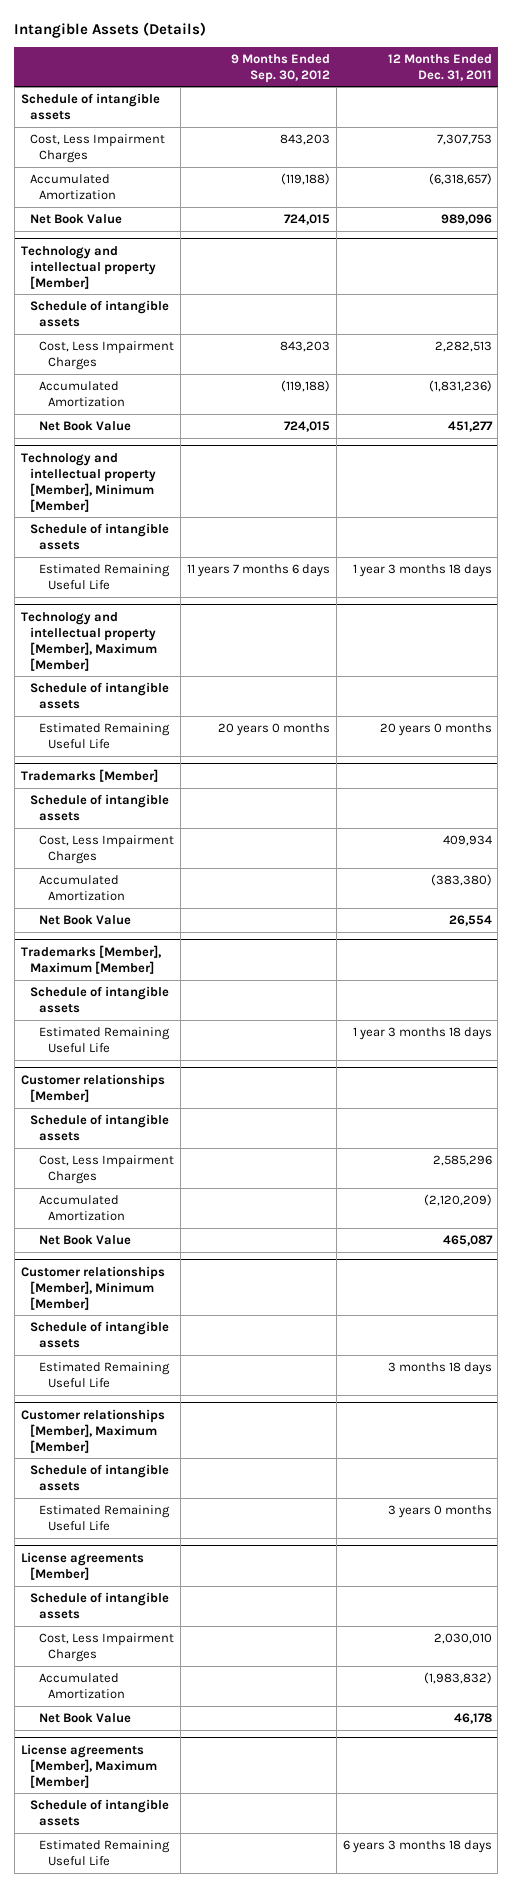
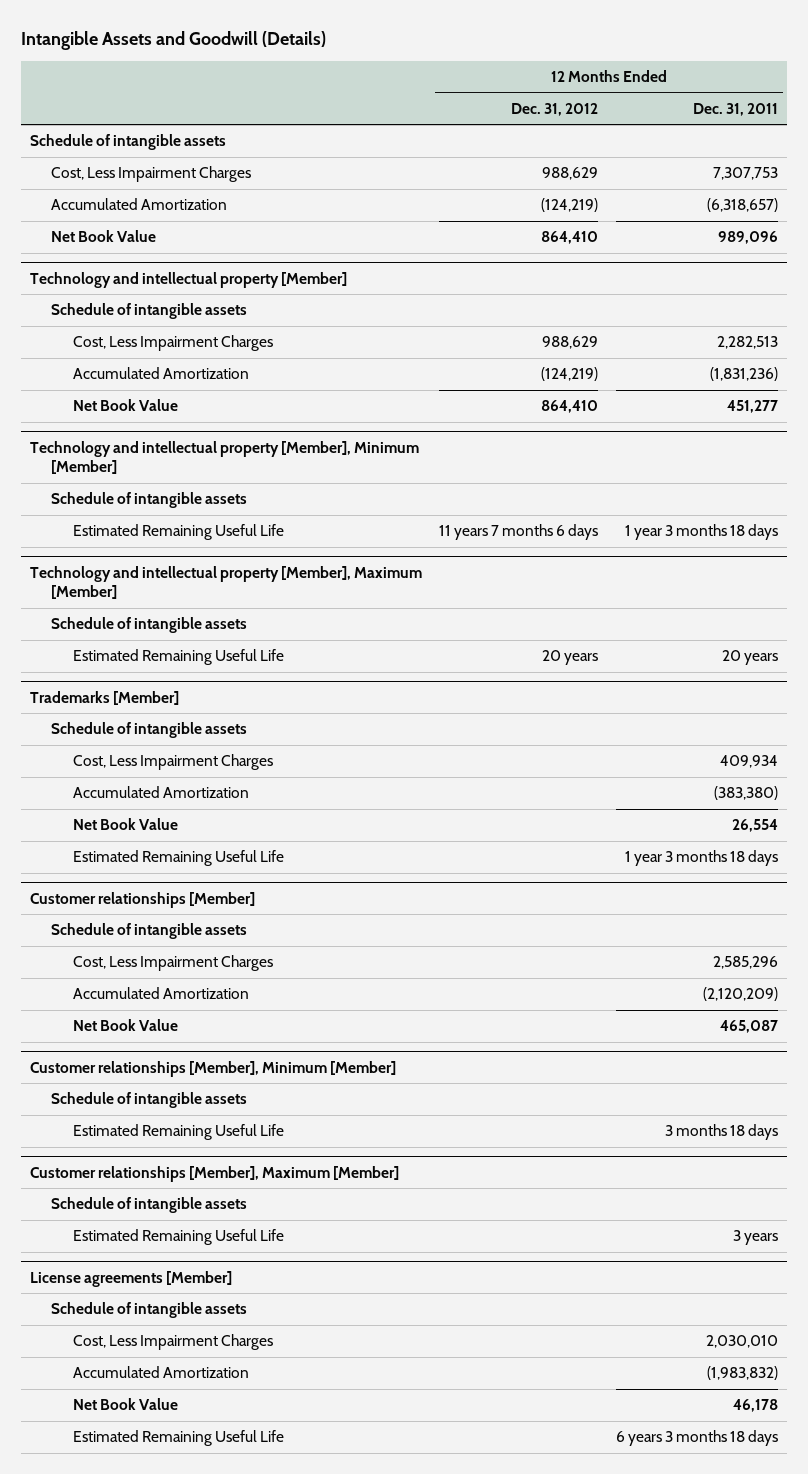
[14,22,207,39] Intangible Assets (Details) -> [20,30,326,50] Intangible Assets and Goodwill (Details)
[230,53,330,83] 9 Months Ended Sep. 30, 2012 -> none
none -> [511,102,599,116] Dec. 31, 2012
[379,722,492,736] 20 years 0 months -> [722,650,779,666] 20 years
[20,944,161,974] Trademarks [Member], Maximum [Member] -> none
[29,985,169,1013] Schedule of intangible assets -> none
[387,1504,492,1518] 3 years 0 months -> [733,1230,779,1246] 3 years
[20,1743,157,1788] License agreements [Member], Maximum [Member] -> none
[29,1798,169,1826] Schedule of intangible assets -> none

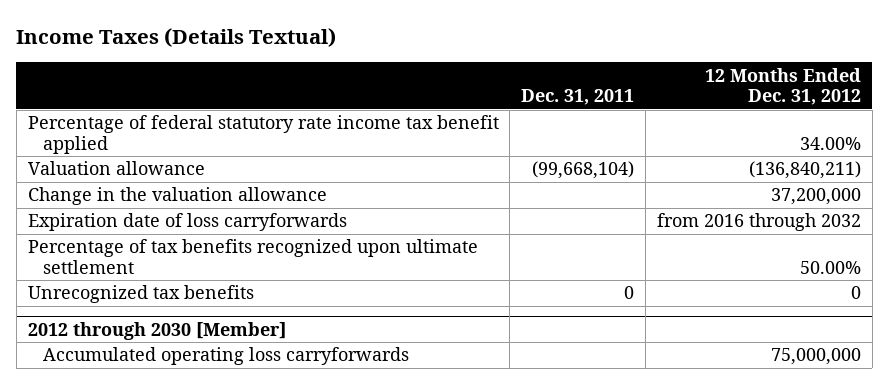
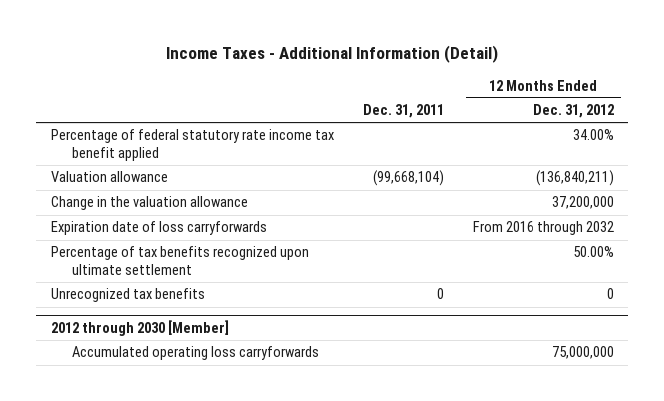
[16,28,337,48] Income Taxes (Details Textual) -> [166,44,499,63] Income Taxes - Additional Information (Detail)
[656,213,861,232] from 2016 through 2032 -> [472,221,614,236] From 2016 through 2032

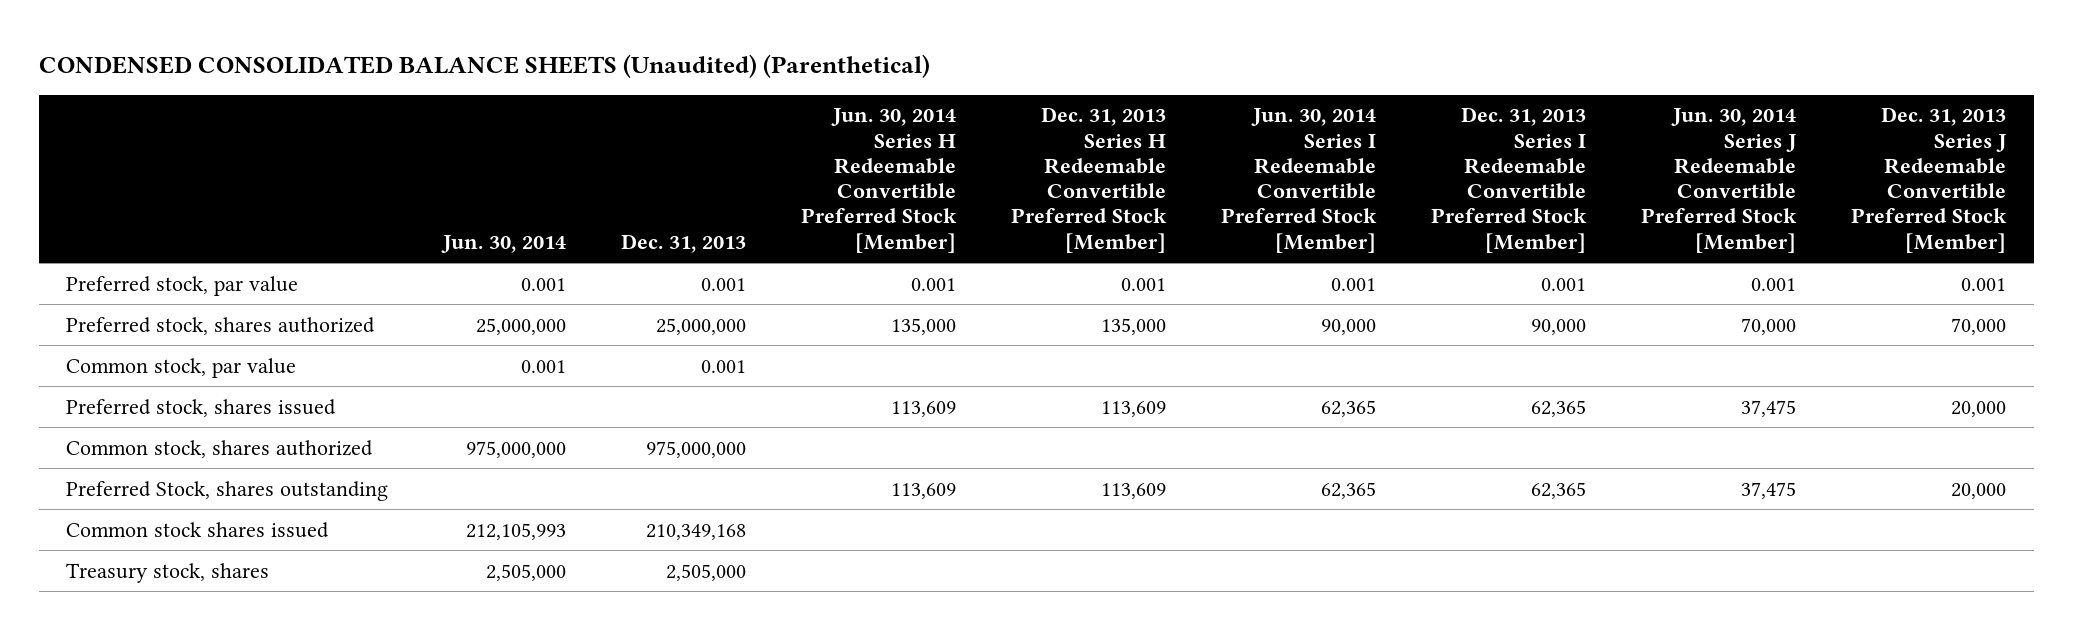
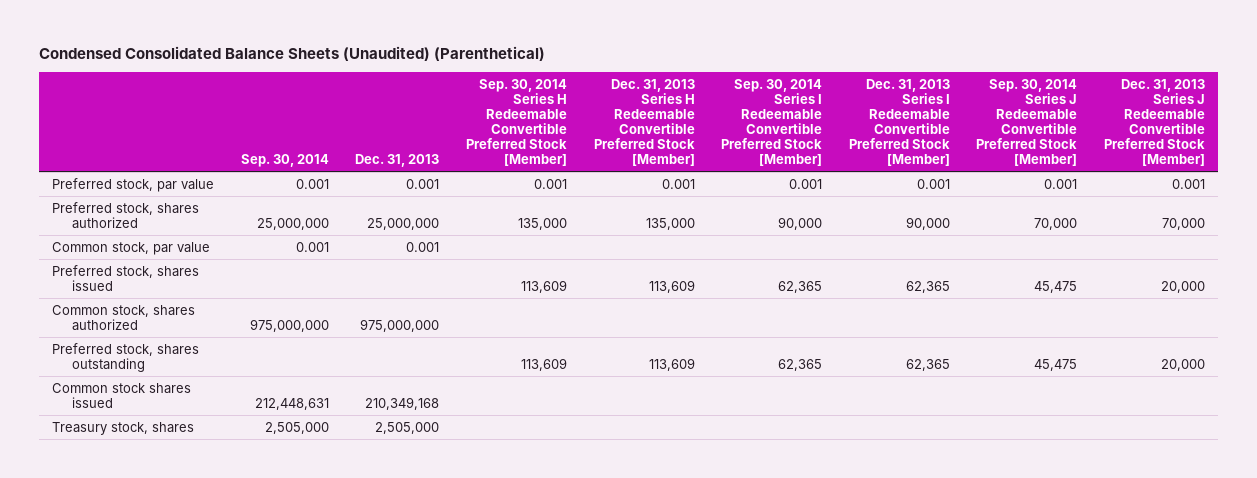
[38,53,930,78] CONDENSED CONSOLIDATED BALANCE SHEETS (Unaudited) (Parenthetical) -> [38,46,545,62] Condensed Consolidated Balance Sheets (Unaudited) (Parenthetical)
[441,234,567,253] Jun. 30, 2014 -> none
[801,108,958,253] Jun. 30, 2014 Series H Redeemable Convertible Preferred Stock [Member] -> none
[1221,108,1378,253] Jun. 30, 2014 Series I Redeemable Convertible Preferred Stock [Member] -> none
[1641,108,1798,253] Jun. 30, 2014 Series J Redeemable Convertible Preferred Stock [Member] -> none
none -> [240,153,329,167] Sep. 30, 2014
none -> [466,78,568,166] Sep. 30, 2014 Series H Redeemable Convertible Preferred Stock [Member]
none -> [721,78,823,166] Sep. 30, 2014 Series I Redeemable Convertible Preferred Stock [Member]
none -> [976,78,1078,166] Sep. 30, 2014 Series J Redeemable Convertible Preferred Stock [Member]
[66,480,389,501] Preferred Stock, shares outstanding -> [52,342,200,372] Preferred stock, shares outstanding

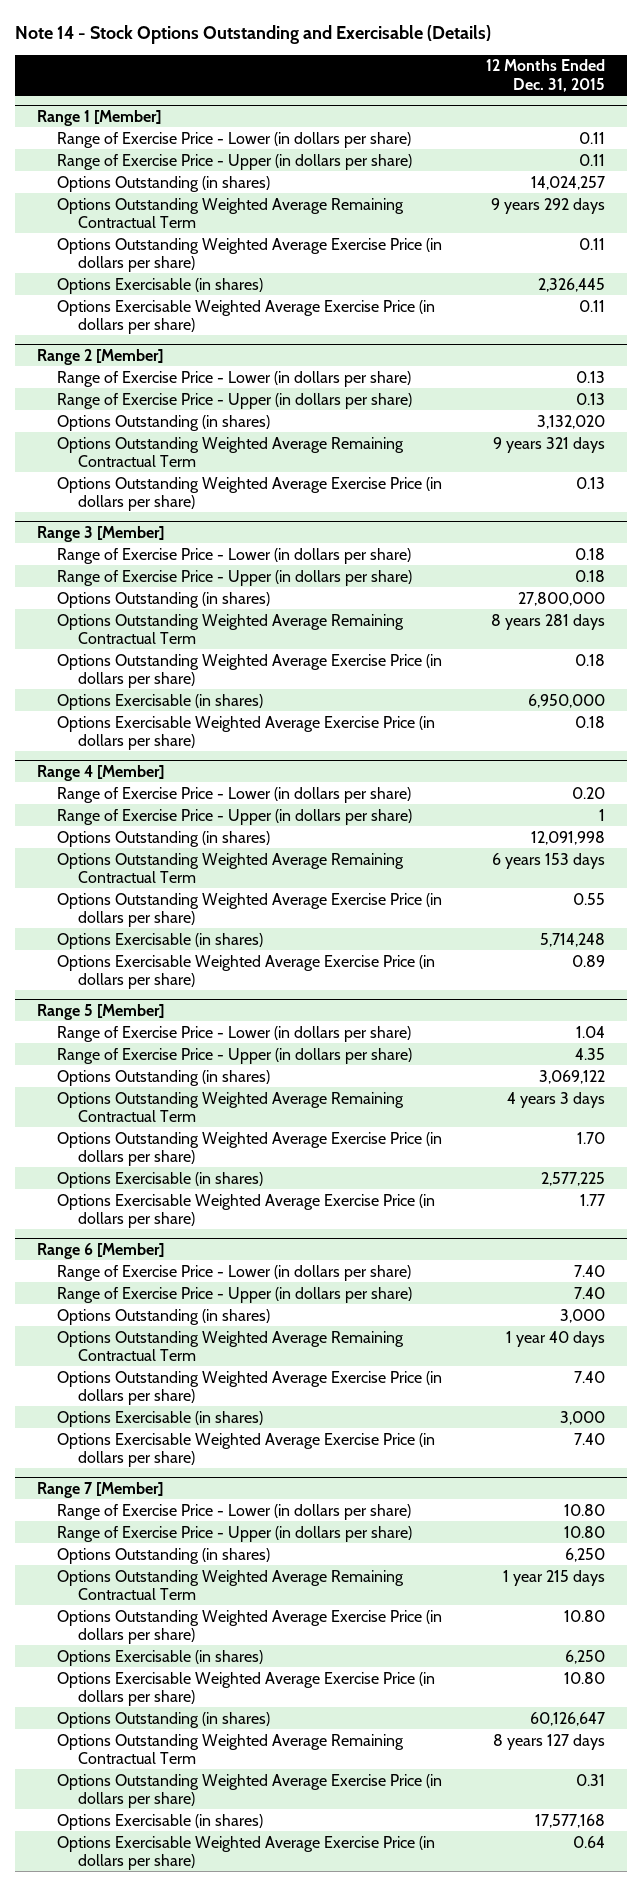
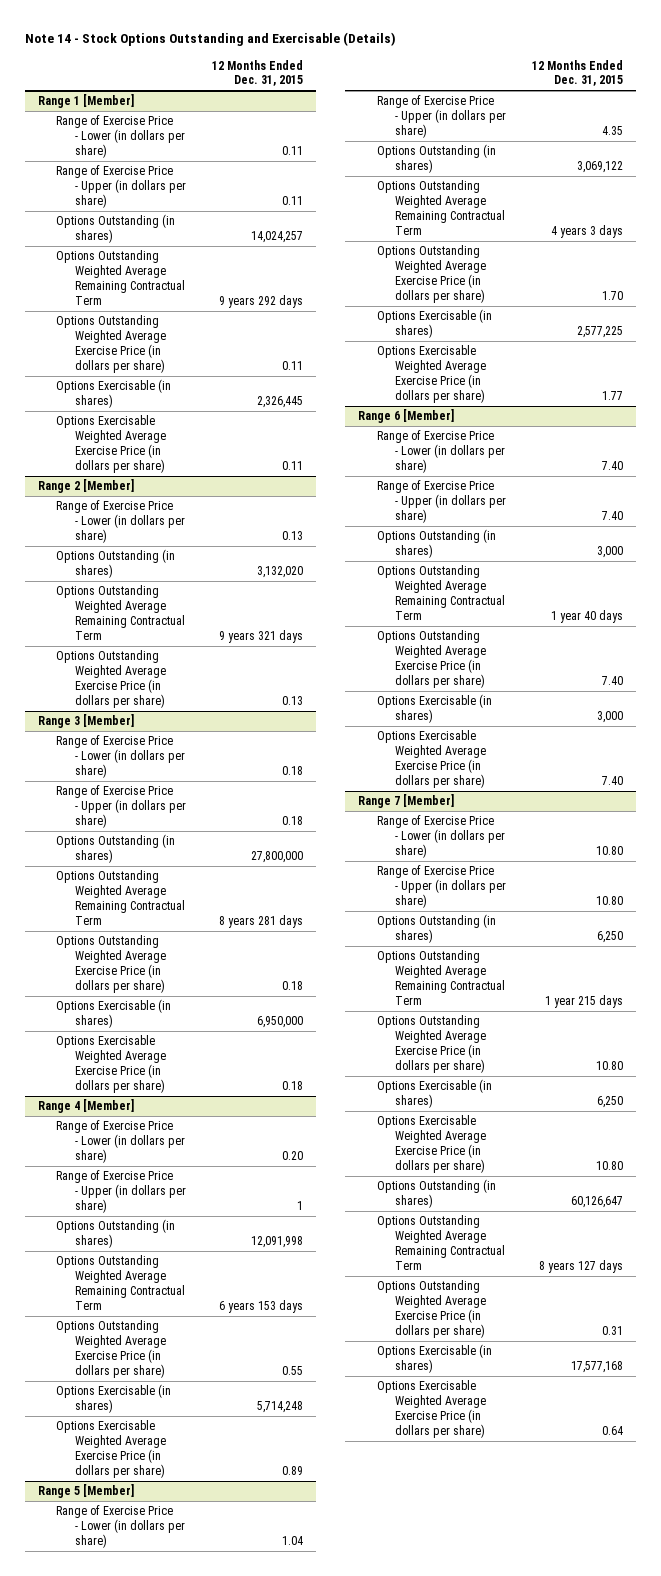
[57,392,413,409] Range of Exercise Price - Upper (in dollars per share) -> none

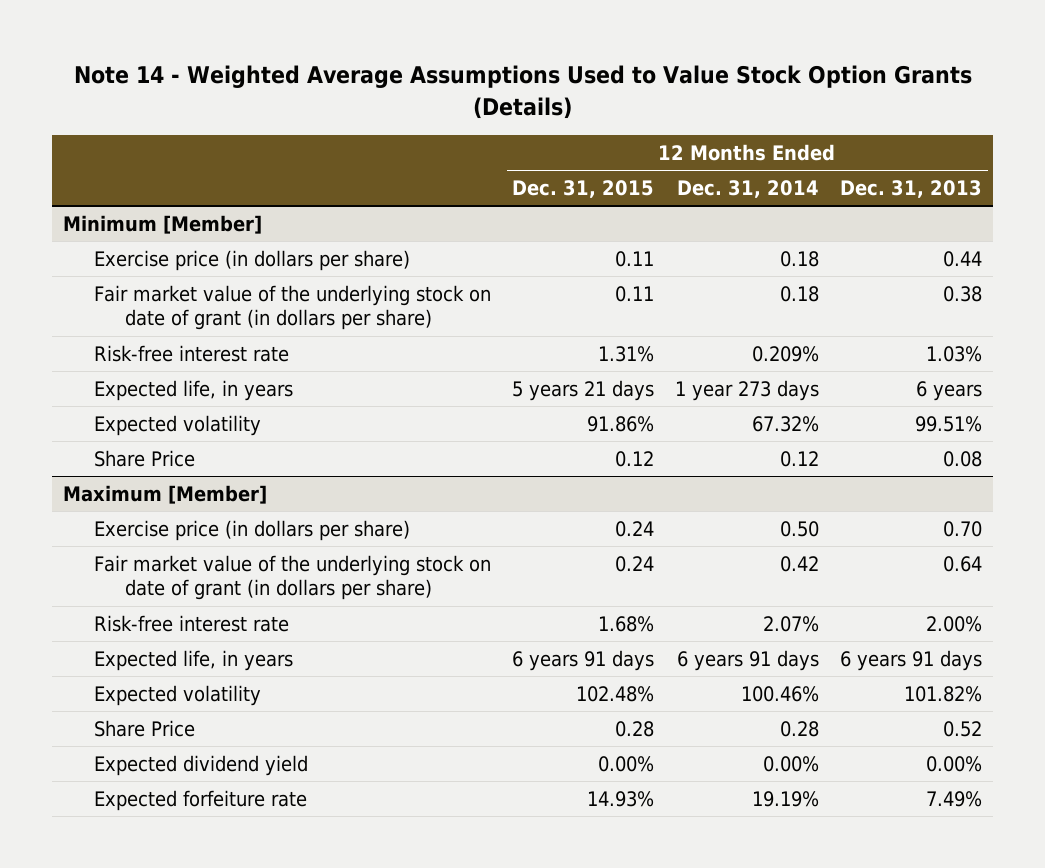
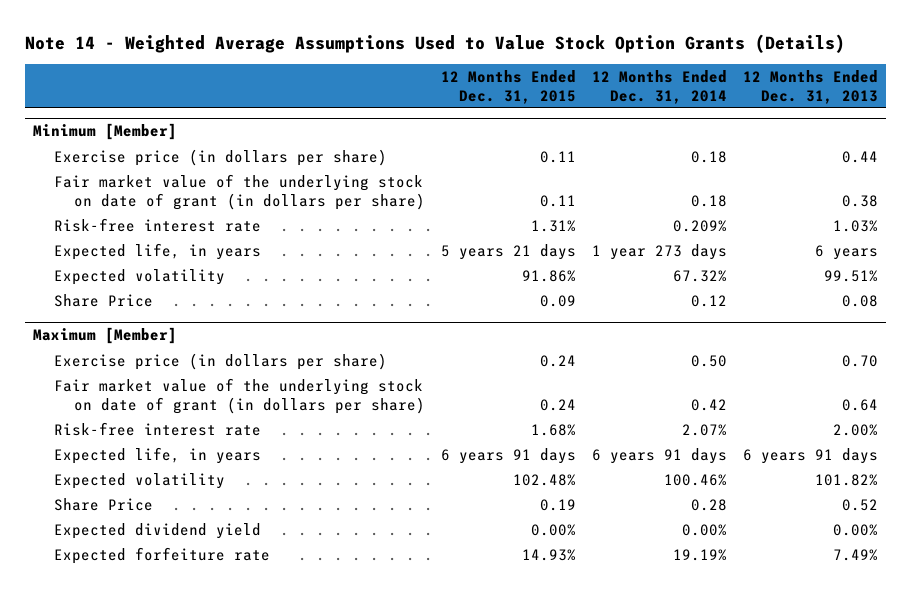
[614,450,654,467] 0.12 -> [540,294,577,307] 0.09
[614,720,654,737] 0.28 -> [540,498,577,511] 0.19

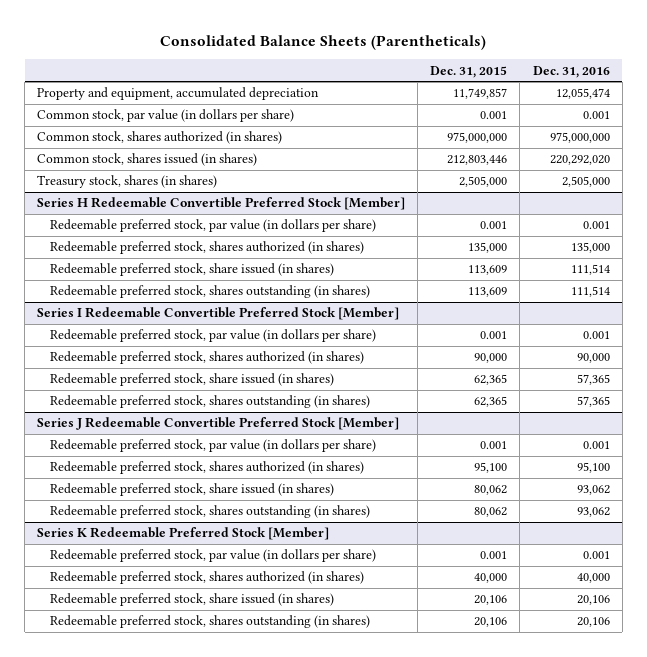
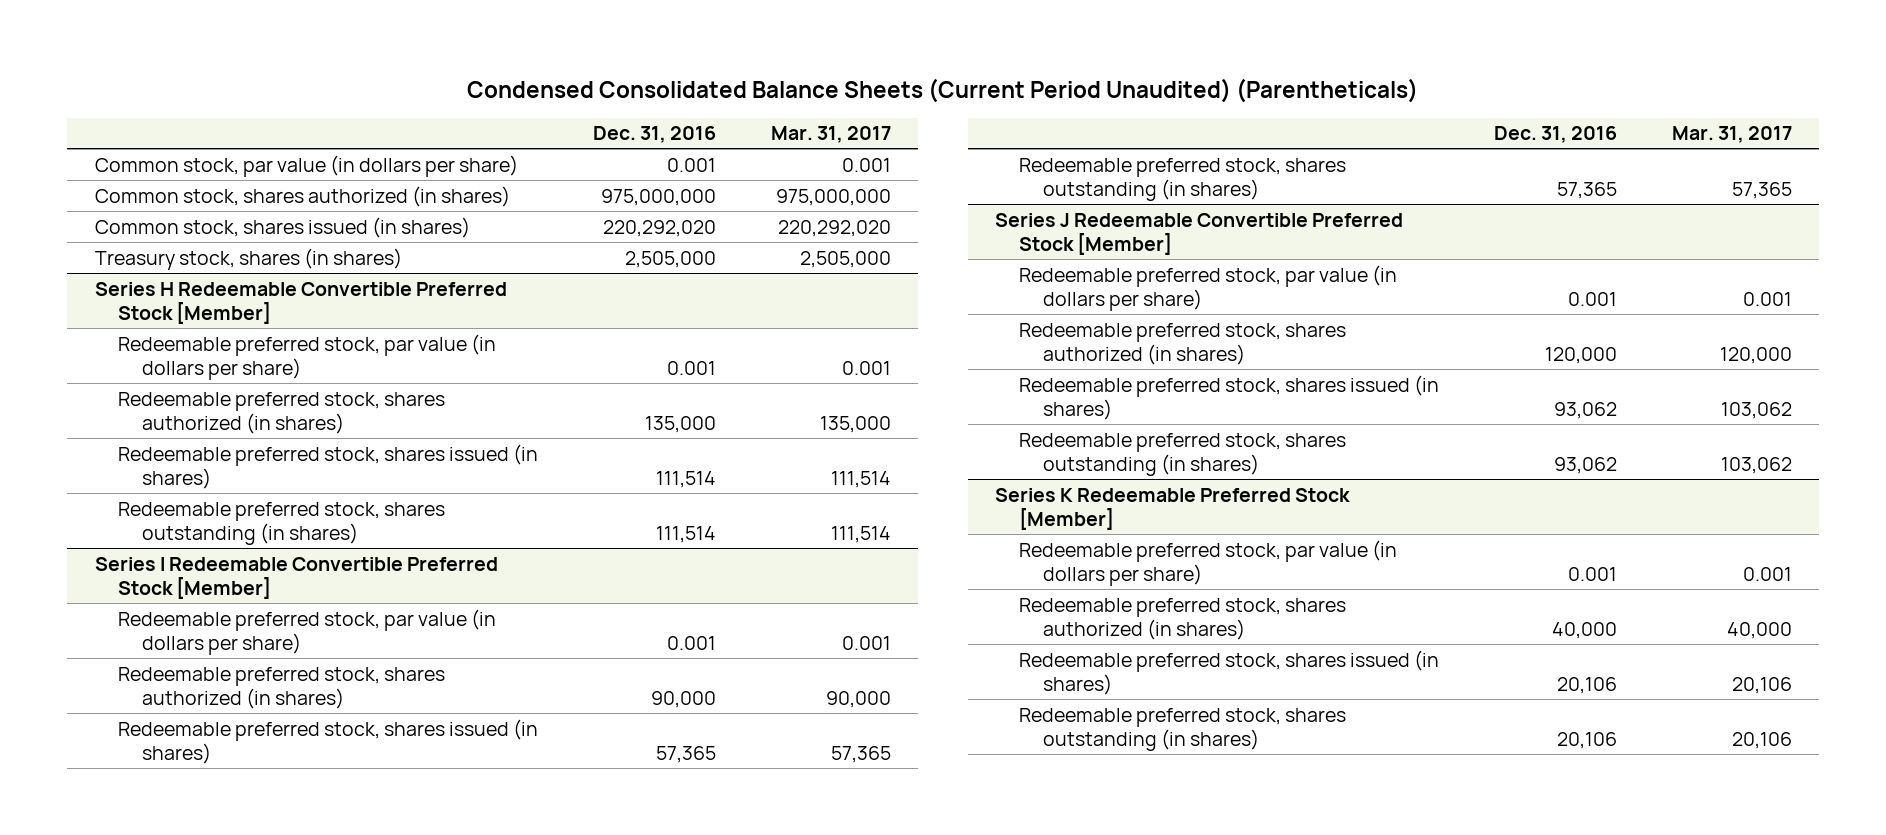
[160,34,487,50] Consolidated Balance Sheets (Parentheticals) -> [467,77,1419,103] Condensed Consolidated Balance Sheets (Current Period Unaudited) (Parentheticals)
[430,65,508,78] Dec. 31, 2015 -> none
none -> [771,126,892,144] Mar. 31, 2017
[37,87,320,101] Property and equipment, accumulated depreciation -> none
[50,263,335,277] Redeemable preferred stock, share issued (in shares) -> [118,443,539,489] Redeemable preferred stock, shares issued (in shares)
[50,373,335,387] Redeemable preferred stock, share issued (in shares) -> [118,718,539,764] Redeemable preferred stock, shares issued (in shares)
[576,462,610,474] 95,100 -> [1544,346,1617,364] 120,000
[50,483,335,497] Redeemable preferred stock, share issued (in shares) -> [1018,374,1439,420] Redeemable preferred stock, shares issued (in shares)
[50,593,335,607] Redeemable preferred stock, share issued (in shares) -> [1018,649,1439,695] Redeemable preferred stock, shares issued (in shares)

